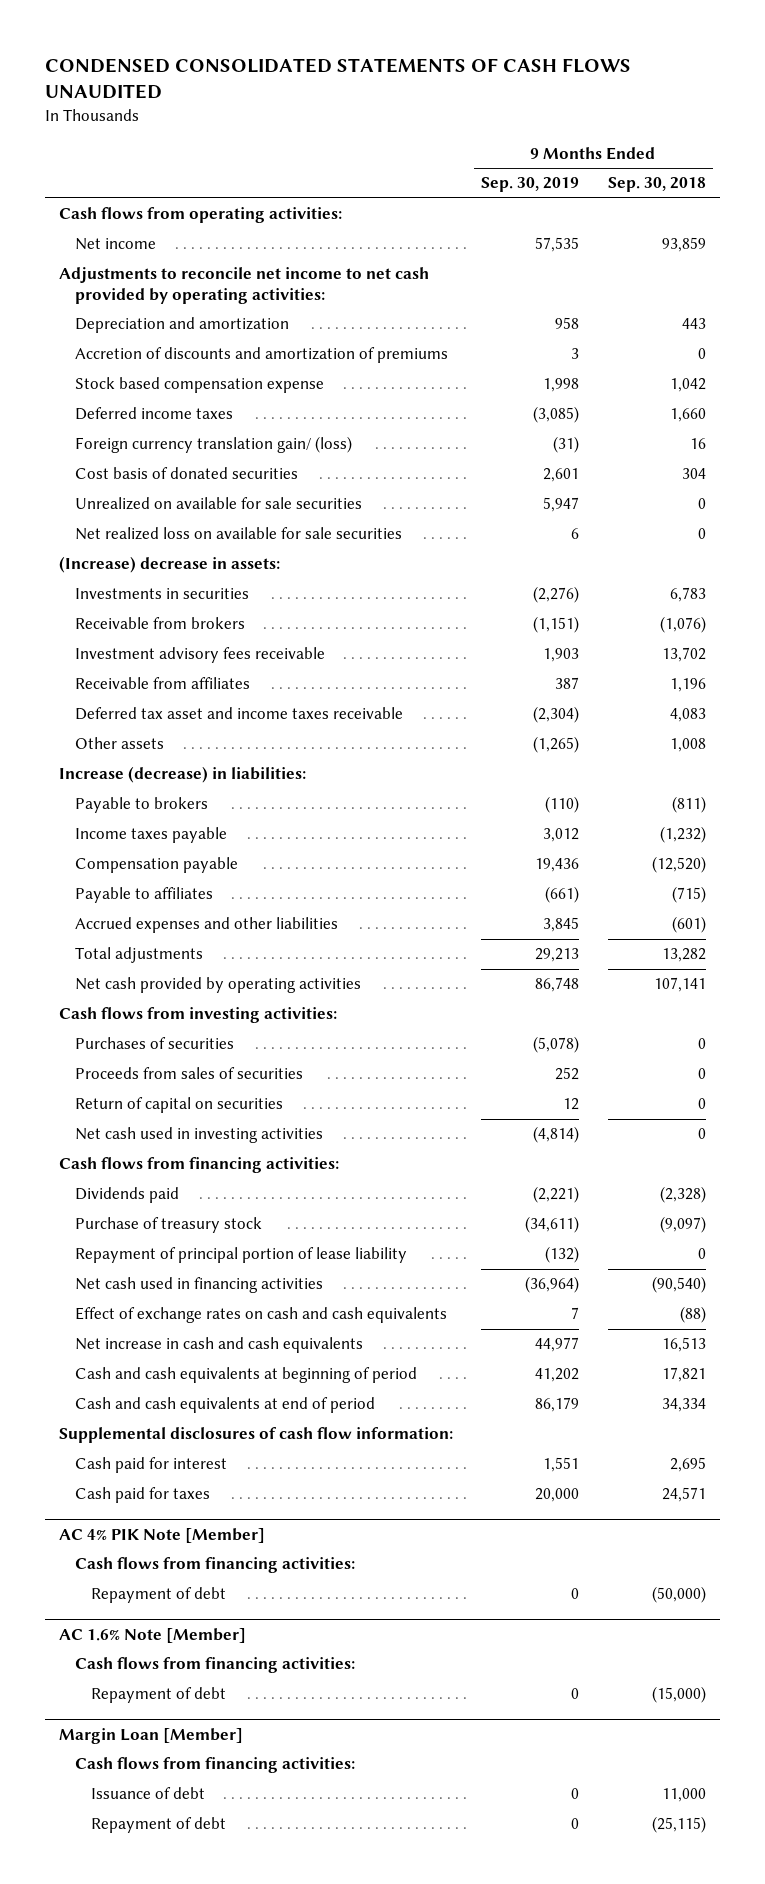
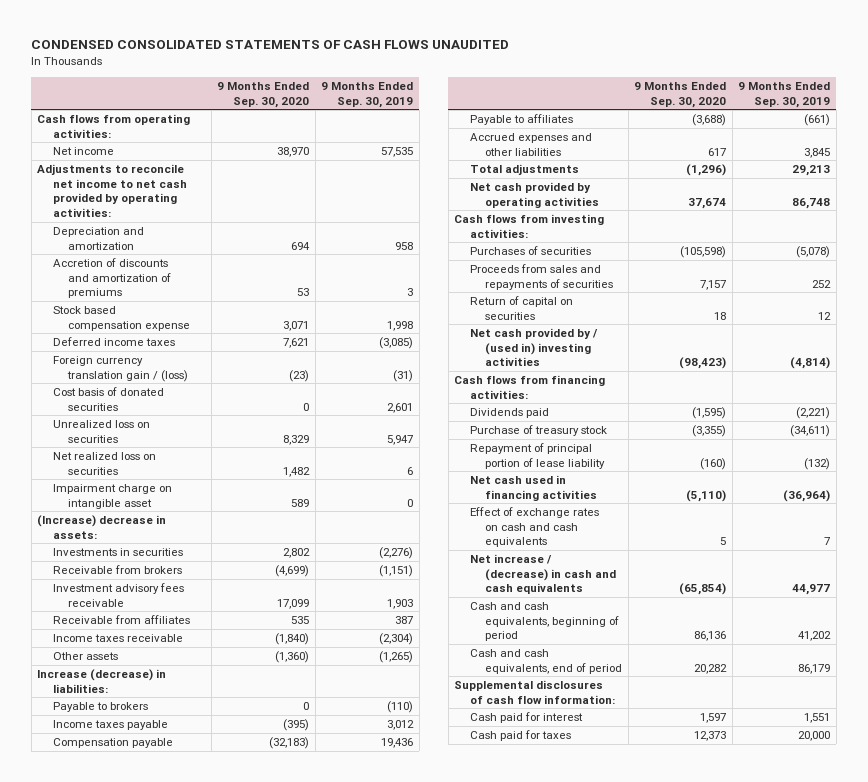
[607,177,706,193] Sep. 30, 2018 -> none
none -> [217,81,310,108] 9 Months Ended Sep. 30, 2020
[75,436,353,454] Foreign currency translation gain/ (loss) -> [52,355,189,382] Foreign currency translation gain / (loss)
[75,497,363,511] Unrealized on available for sale securities -> [52,419,150,443] Unrealized loss on securities
[75,527,403,541] Net realized loss on available for sale securities -> [52,451,156,475] Net realized loss on securities
none -> [52,483,172,509] Impairment charge on intangible asset
[75,707,404,721] Deferred tax asset and income taxes receivable -> [52,633,183,642] Income taxes receivable
[75,1067,304,1080] Proceeds from sales of securities -> [469,263,614,290] Proceeds from sales and repayments of securities
[75,1127,324,1144] Net cash used in investing activities -> [469,327,598,367] Net cash provided by / (used in) investing activities
[75,1337,364,1354] Net increase in cash and cash equivalents -> [469,553,617,595] Net increase / (decrease) in cash and cash equivalents
[75,1367,418,1384] Cash and cash equivalents at beginning of period -> [469,601,620,642] Cash and cash equivalents, beginning of period
[75,1397,376,1414] Cash and cash equivalents at end of period -> [469,648,623,674] Cash and cash equivalents, end of period
[59,1527,266,1543] AC 4% PIK Note [Member] -> none
[75,1557,356,1574] Cash flows from financing activities: -> none
[91,1587,227,1604] Repayment of debt -> none
[59,1627,247,1643] AC 1.6% Note [Member] -> none
[75,1657,356,1674] Cash flows from financing activities: -> none
[91,1687,227,1704] Repayment of debt -> none
[59,1727,244,1744] Margin Loan [Member] -> none
[75,1757,356,1774] Cash flows from financing activities: -> none
[91,1787,206,1800] Issuance of debt -> none
[91,1817,227,1834] Repayment of debt -> none

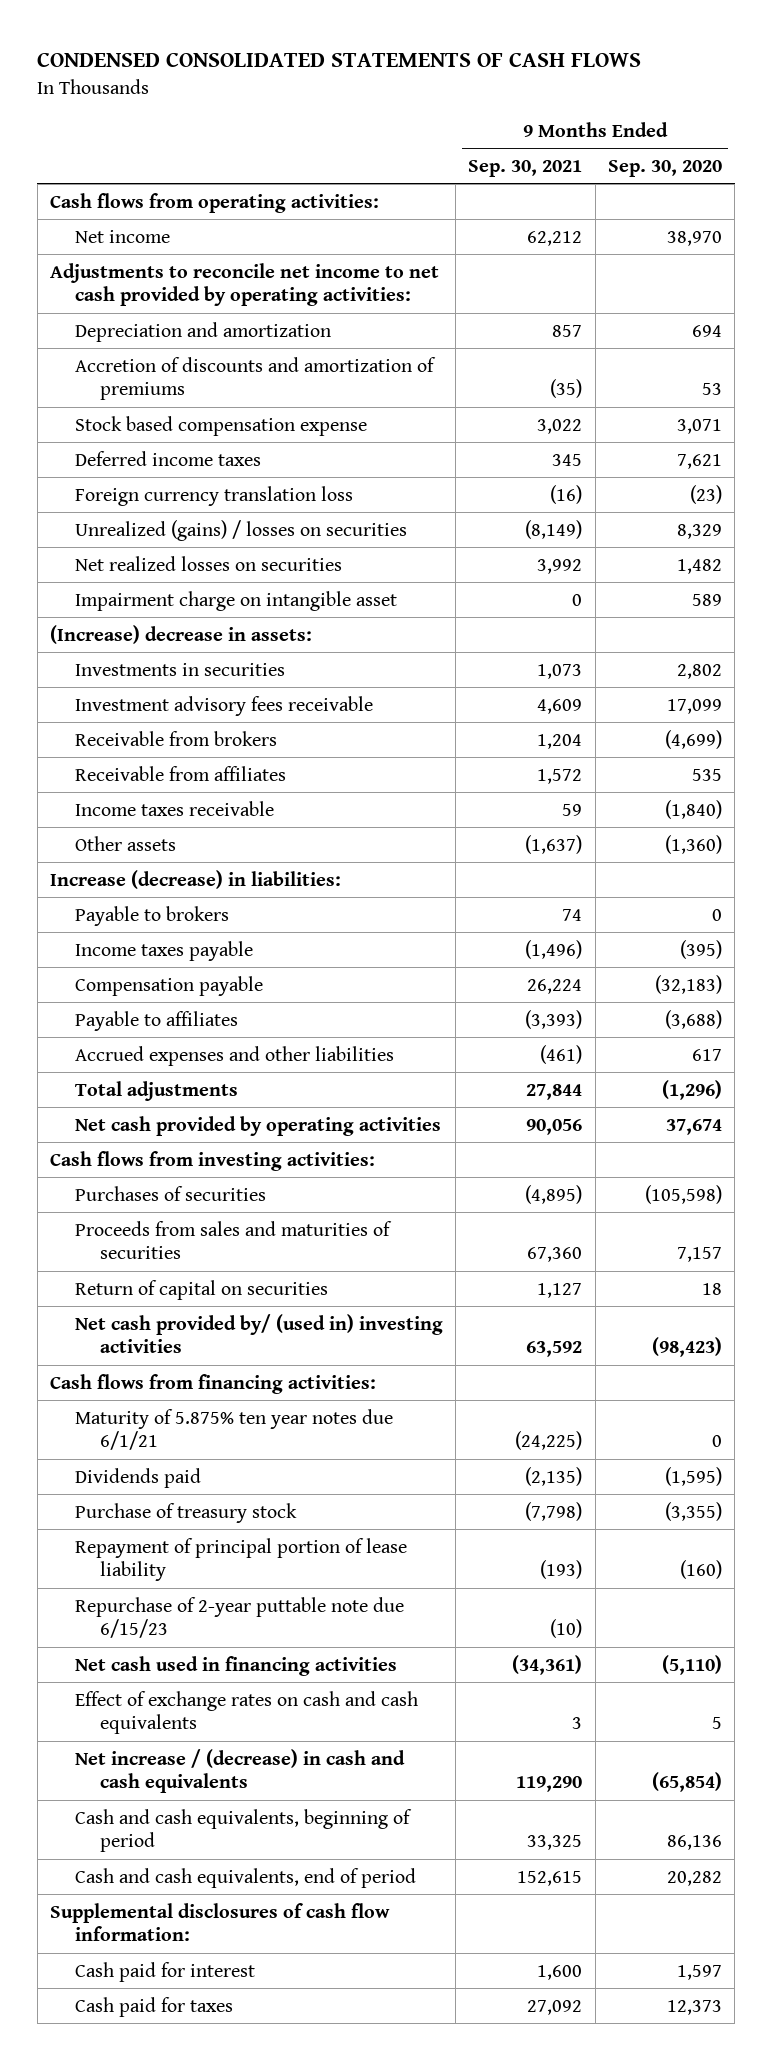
[31,40,510,50] CONDENSED CONSOLIDATED STATEMENTS OF CASH FLOWS UNAUDITED -> [37,52,642,68] CONDENSED CONSOLIDATED STATEMENTS OF CASH FLOWS
[321,81,414,108] 9 Months Ended Sep. 30, 2019 -> none
none -> [468,159,583,177] Sep. 30, 2021
[52,386,164,411] Cost basis of donated securities -> none
[52,355,189,382] Foreign currency translation gain / (loss) -> [74,485,353,506] Foreign currency translation loss
[52,419,150,443] Unrealized loss on securities -> [74,519,407,541] Unrealized (gains) / losses on securities
[52,451,156,475] Net realized loss on securities -> [74,555,342,571] Net realized losses on securities
[52,564,182,574] Receivable from brokers -> [74,730,277,746] Receivable from brokers
[469,263,614,290] Proceeds from sales and repayments of securities -> [74,1220,392,1260] Proceeds from sales and maturities of securities
[469,327,598,367] Net cash provided by / (used in) investing activities -> [74,1313,443,1354] Net cash provided by/ (used in) investing activities
none -> [74,1408,393,1451] Maturity of 5.875% ten year notes due 6/1/21
none -> [74,1596,404,1639] Repurchase of 2-year puttable note due 6/15/23

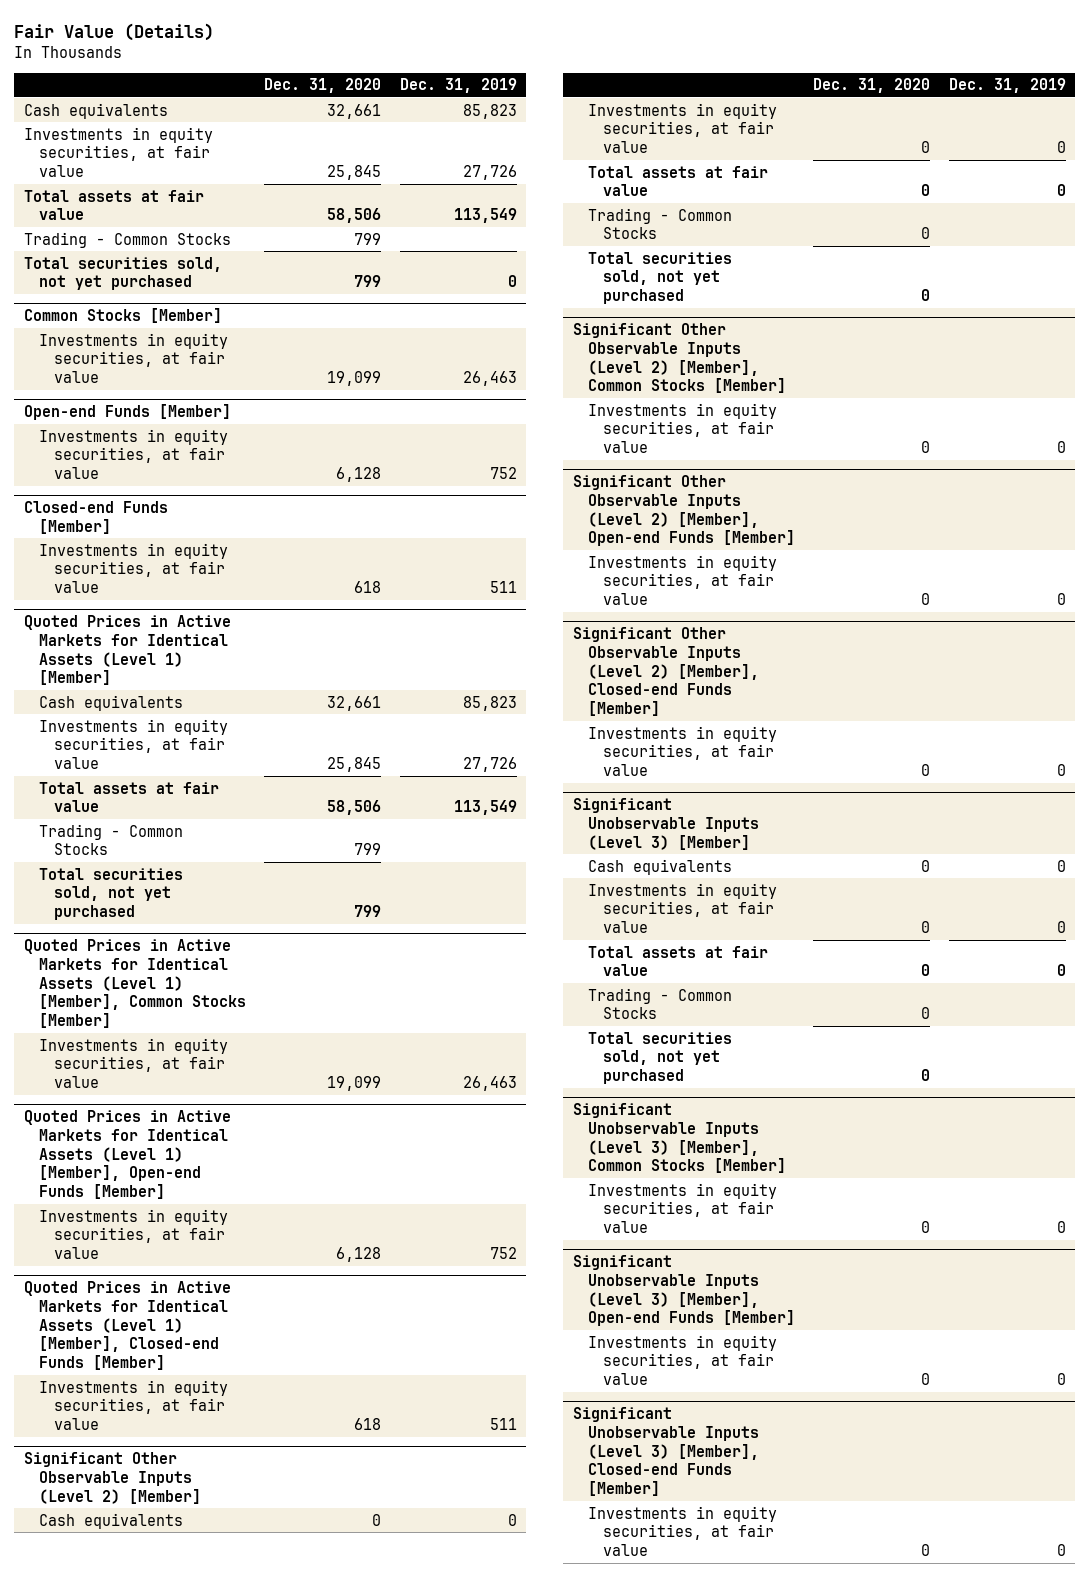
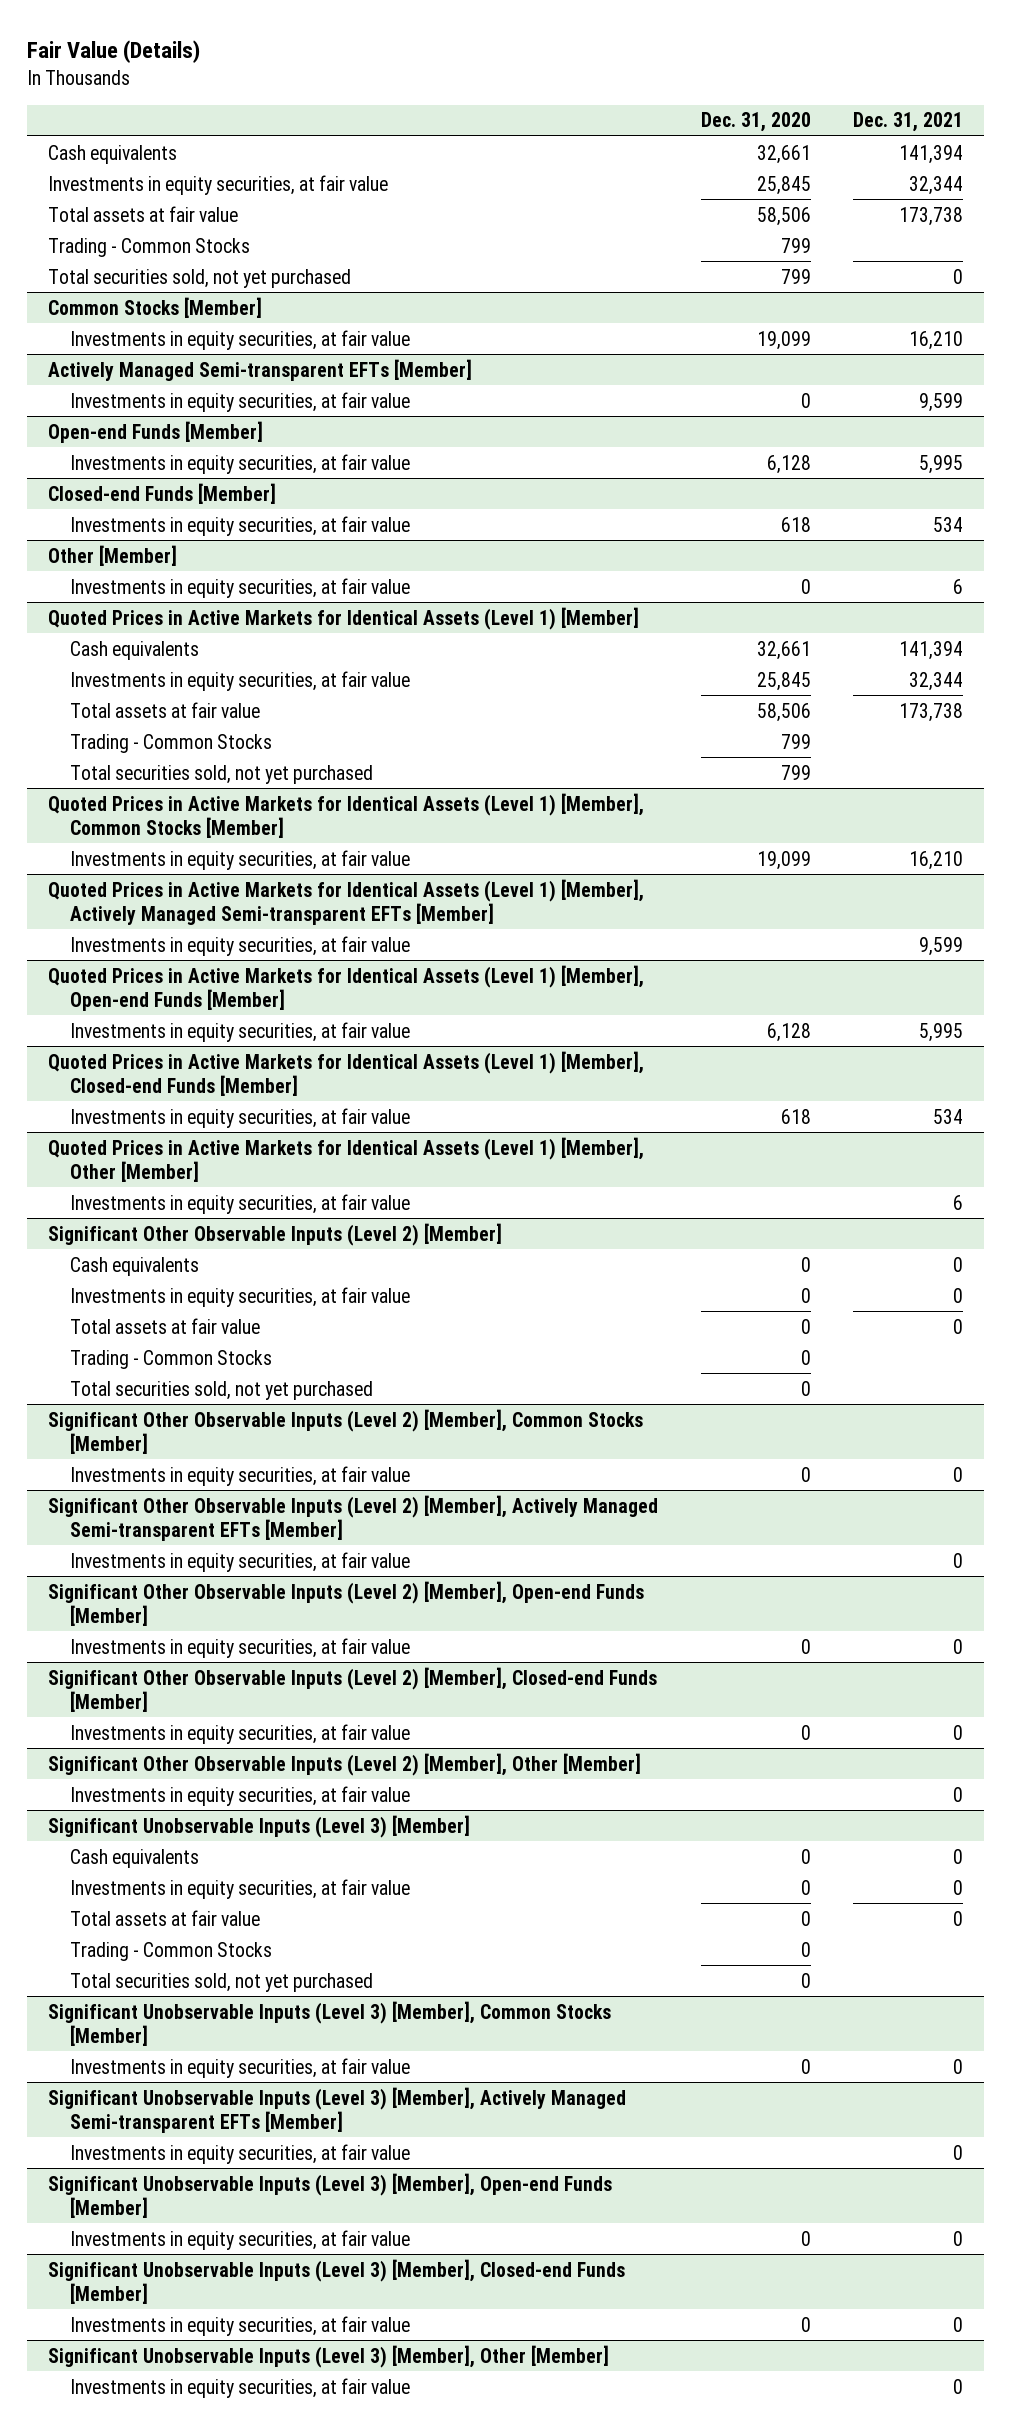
[399,78,517,94] Dec. 31, 2019 -> none
none -> [852,112,963,133] Dec. 31, 2021
none -> [48,358,473,381] Actively Managed Semi-transparent EFTs [Member]
none -> [69,391,410,412] Investments in equity securities, at fair value
none -> [48,544,178,566] Other [Member]
none -> [69,577,410,598] Investments in equity securities, at fair value
none -> [48,878,645,925] Quoted Prices in Active Markets for Identical Assets (Level 1) [Member], Actively Managed Semi-transparent EFTs [Member]
none -> [69,935,410,956] Investments in equity securities, at fair value
none -> [48,1136,645,1182] Quoted Prices in Active Markets for Identical Assets (Level 1) [Member], Other [Member]
none -> [69,1193,410,1214] Investments in equity securities, at fair value
none -> [48,1494,659,1541] Significant Other Observable Inputs (Level 2) [Member], Actively Managed Semi-transparent EFTs [Member]
none -> [69,1551,410,1572] Investments in equity securities, at fair value
none -> [48,1752,642,1776] Significant Other Observable Inputs (Level 2) [Member], Other [Member]
none -> [69,1785,410,1806] Investments in equity securities, at fair value
none -> [48,2086,627,2133] Significant Unobservable Inputs (Level 3) [Member], Actively Managed Semi-transparent EFTs [Member]
none -> [69,2143,410,2164] Investments in equity securities, at fair value
none -> [48,2344,610,2368] Significant Unobservable Inputs (Level 3) [Member], Other [Member]
none -> [69,2377,410,2398] Investments in equity securities, at fair value

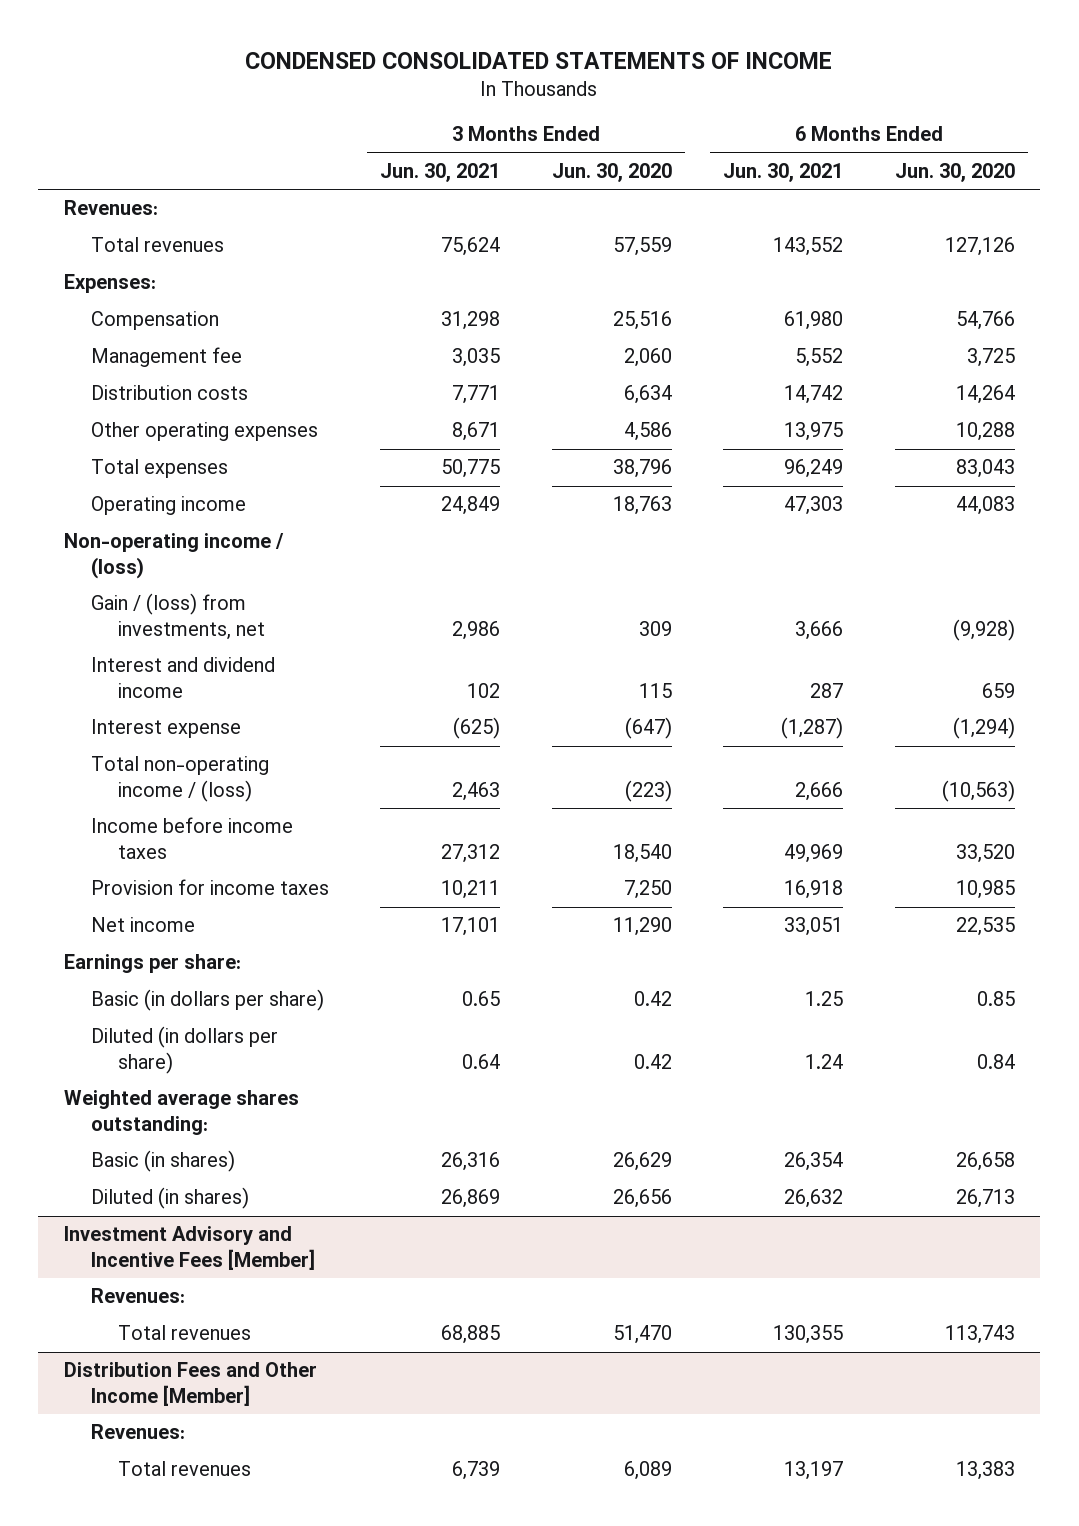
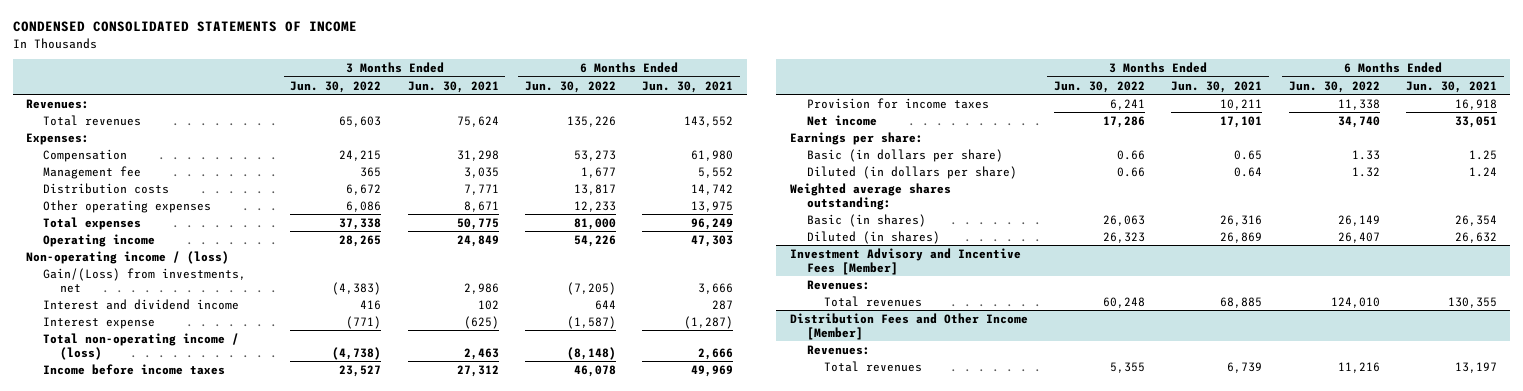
[551,163,672,183] Jun. 30, 2020 -> none
[894,163,1015,183] Jun. 30, 2020 -> none
none -> [290,80,382,93] Jun. 30, 2022
none -> [525,80,617,93] Jun. 30, 2022
[90,593,265,640] Gain / (loss) from investments, net -> [43,267,247,293] Gain/(Loss) from investments, net

